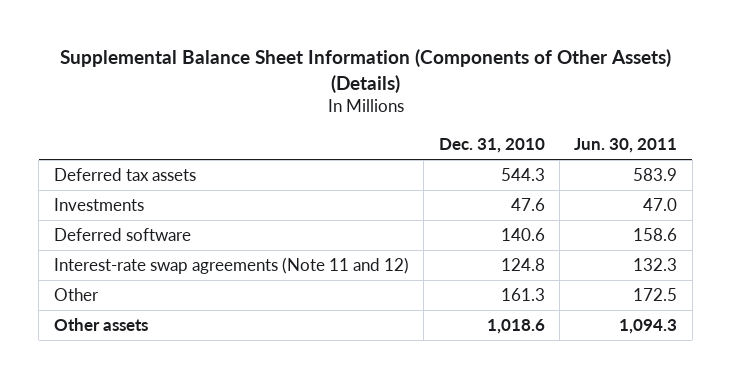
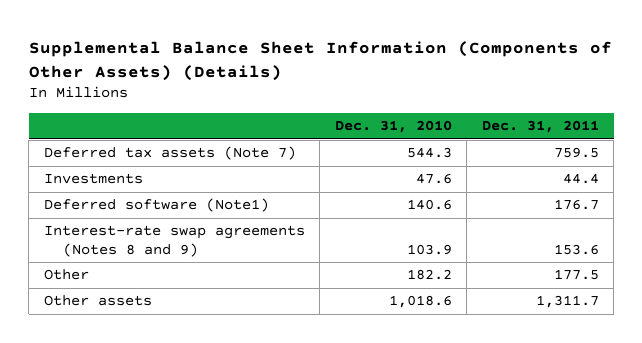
[574,137,678,153] Jun. 30, 2011 -> none
none -> [481,120,599,134] Dec. 31, 2011
[53,168,196,182] Deferred tax assets -> [43,146,296,161] Deferred tax assets (Note 7)
[53,228,191,242] Deferred software -> [43,198,269,213] Deferred software (Note1)
[53,257,409,275] Interest-rate swap agreements (Note 11 and 12) -> [43,225,305,258] Interest-rate swap agreements (Notes 8 and 9)
[500,258,545,272] 124.8 -> [406,244,452,256] 103.9
[500,288,545,302] 161.3 -> [406,269,452,281] 182.2

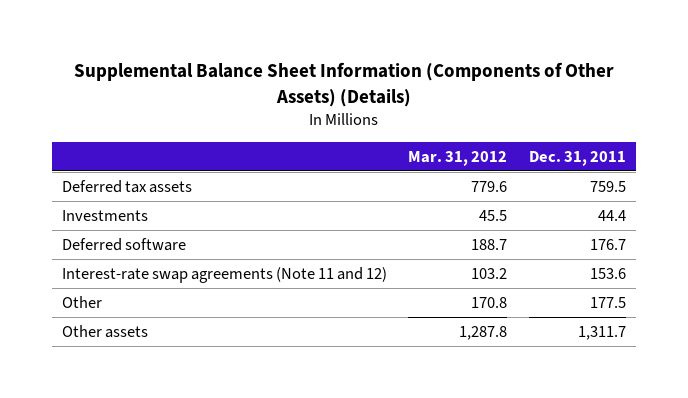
[334,120,452,134] Dec. 31, 2010 -> none
none -> [408,150,508,166] Mar. 31, 2012
[43,146,296,161] Deferred tax assets (Note 7) -> [62,179,193,193] Deferred tax assets
[43,198,269,213] Deferred software (Note1) -> [62,237,187,251] Deferred software
[43,225,305,258] Interest-rate swap agreements (Notes 8 and 9) -> [62,266,388,283] Interest-rate swap agreements (Note 11 and 12)

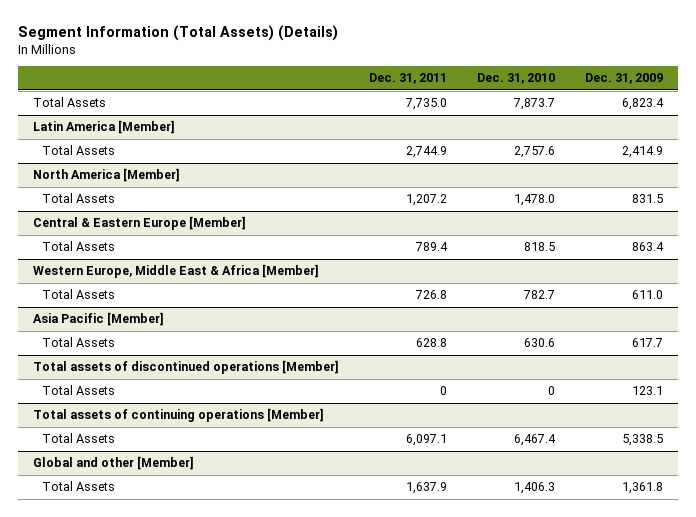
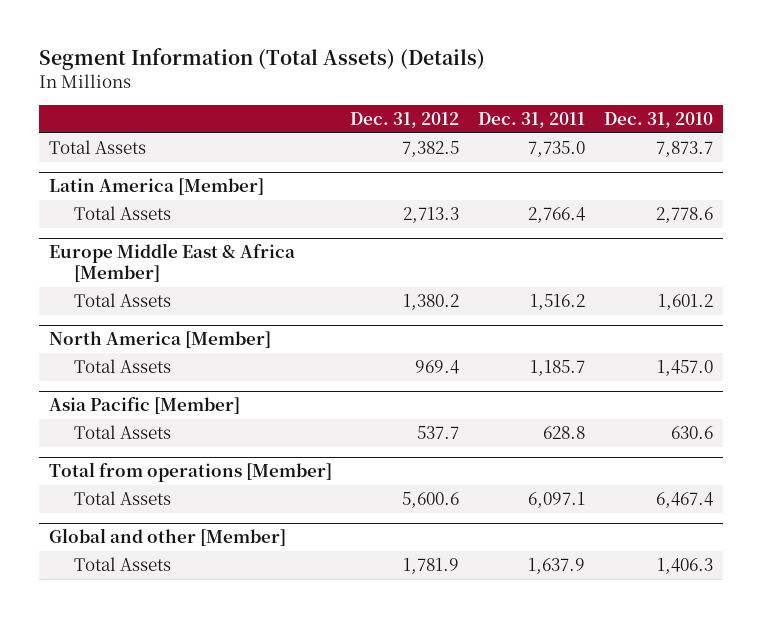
[585,73,664,85] Dec. 31, 2009 -> none
none -> [350,112,460,129] Dec. 31, 2012
[405,146,447,159] 2,744.9 -> [528,207,587,224] 2,766.4
[513,146,555,159] 2,757.6 -> [656,207,714,224] 2,778.6
none -> [48,243,295,283] Europe Middle East & Africa [Member]
none -> [74,293,172,308] Total Assets
[32,216,246,231] Central & Eastern Europe [Member] -> none
[42,241,116,252] Total Assets -> none
[32,264,319,279] Western Europe, Middle East & Africa [Member] -> none
[42,289,116,300] Total Assets -> none
[405,194,447,207] 1,207.2 -> [530,360,586,377] 1,185.7
[513,194,555,207] 1,478.0 -> [657,360,714,377] 1,457.0
[32,360,339,375] Total assets of discontinued operations [Member] -> none
[42,385,116,396] Total Assets -> none
[32,408,324,423] Total assets of continuing operations [Member] -> none
none -> [48,462,332,483] Total from operations [Member]

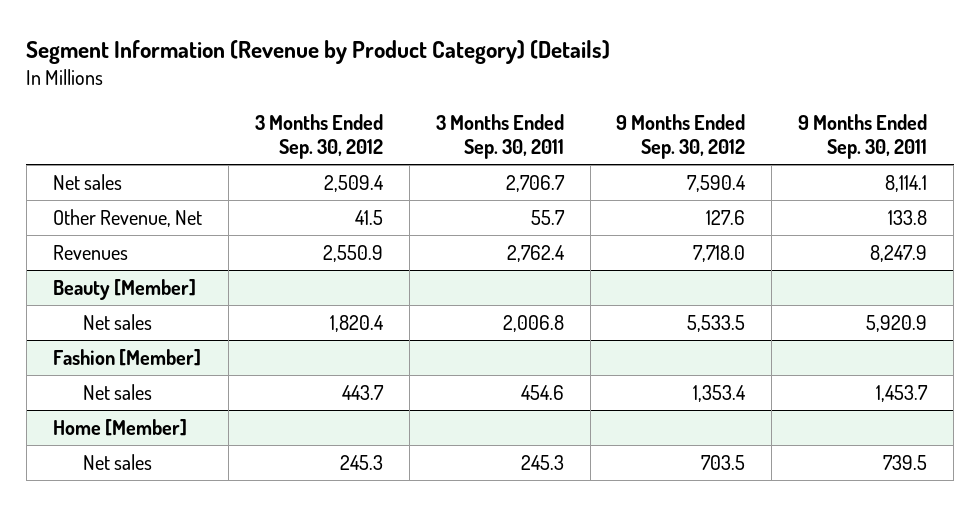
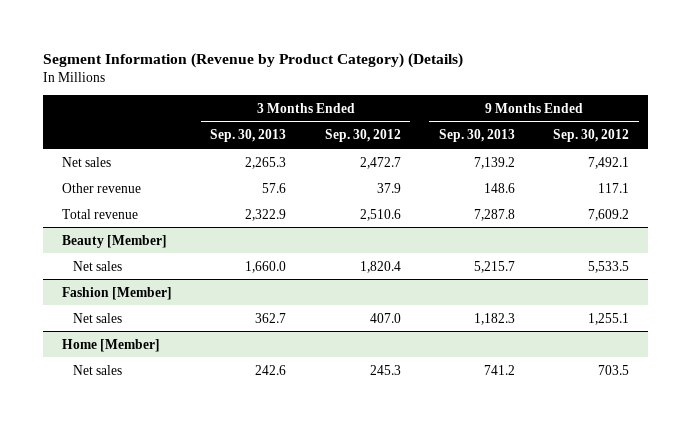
[435,113,564,160] 3 Months Ended Sep. 30, 2011 -> none
[798,113,928,160] 9 Months Ended Sep. 30, 2011 -> none
none -> [210,129,287,143] Sep. 30, 2013
none -> [438,129,515,143] Sep. 30, 2013
[52,244,128,260] Revenues -> none
[323,174,384,192] 2,509.4 -> [359,156,401,169] 2,472.7
[687,174,747,192] 7,590.4 -> [588,156,630,169] 7,492.1
[52,208,202,227] Other Revenue, Net -> [62,182,142,193] Other revenue
[354,209,383,225] 41.5 -> [376,182,401,193] 37.9
[706,209,746,225] 127.6 -> [598,182,630,193] 117.1
none -> [62,208,139,219] Total revenue
[341,384,384,400] 443.7 -> [369,312,401,323] 407.0
[693,384,747,402] 1,353.4 -> [588,312,630,325] 1,255.1

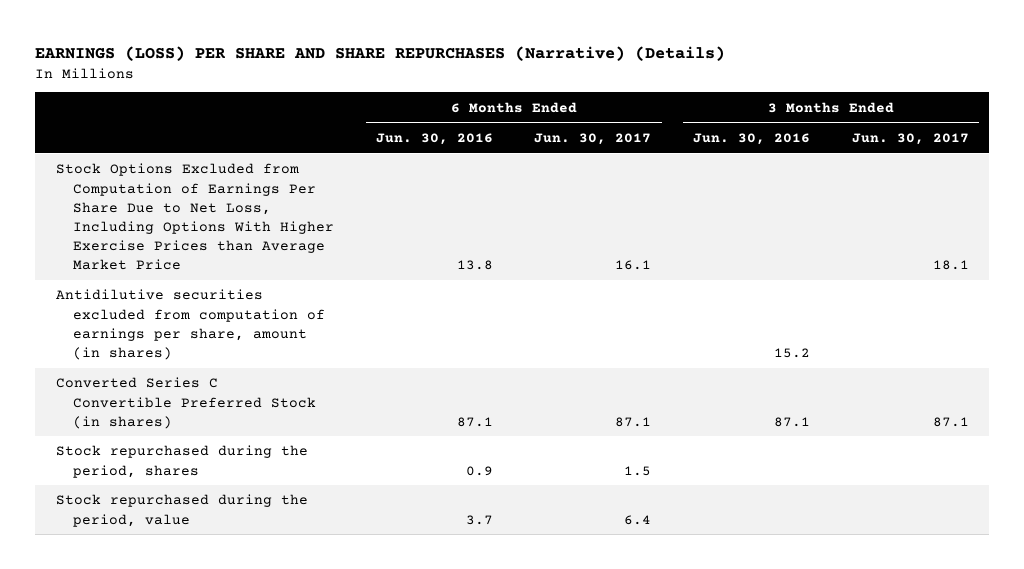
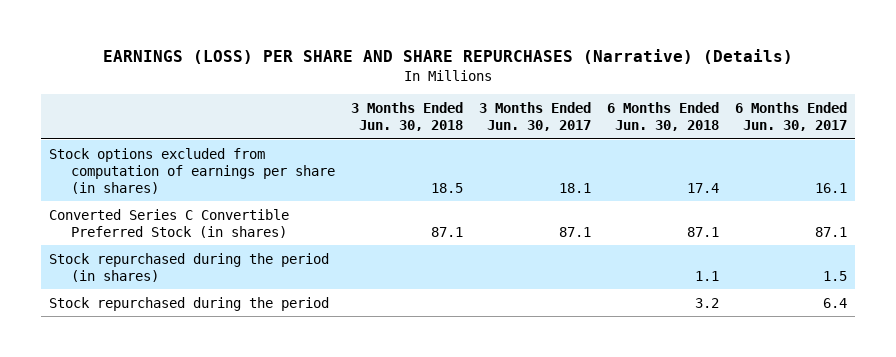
[375,132,493,145] Jun. 30, 2016 -> none
[693,132,811,145] Jun. 30, 2016 -> none
none -> [350,102,463,132] 3 Months Ended Jun. 30, 2018
none -> [606,102,719,132] 6 Months Ended Jun. 30, 2018
[55,289,326,360] Antidilutive securities excluded from computation of earnings per share, amount (in shares) -> none
[55,163,335,270] Stock Options Excluded from Computation of Earnings Per Share Due to Net Loss, Including Options With Higher Exercise Prices than Average Market Price -> [48,147,335,194] Stock options excluded from computation of earnings per share (in shares)
[55,445,308,478] Stock repurchased during the period, shares -> [48,252,329,282] Stock repurchased during the period (in shares)
[55,494,308,527] Stock repurchased during the period, value -> [48,296,329,311] Stock repurchased during the period

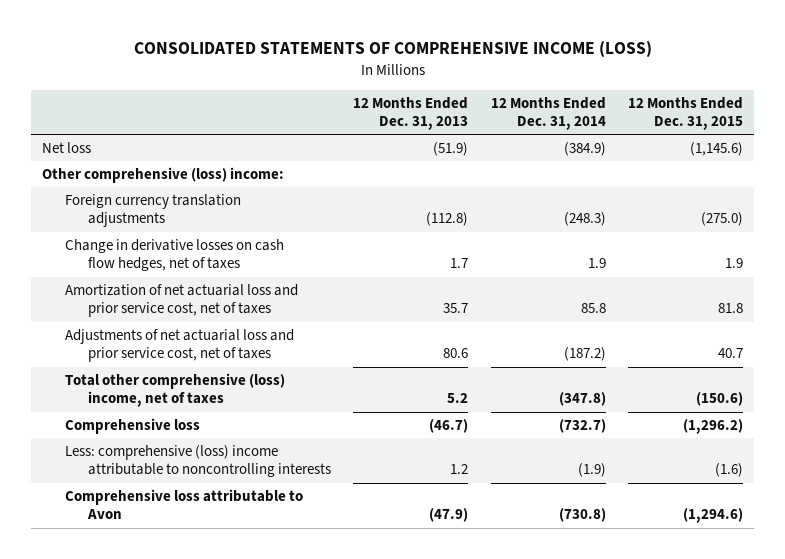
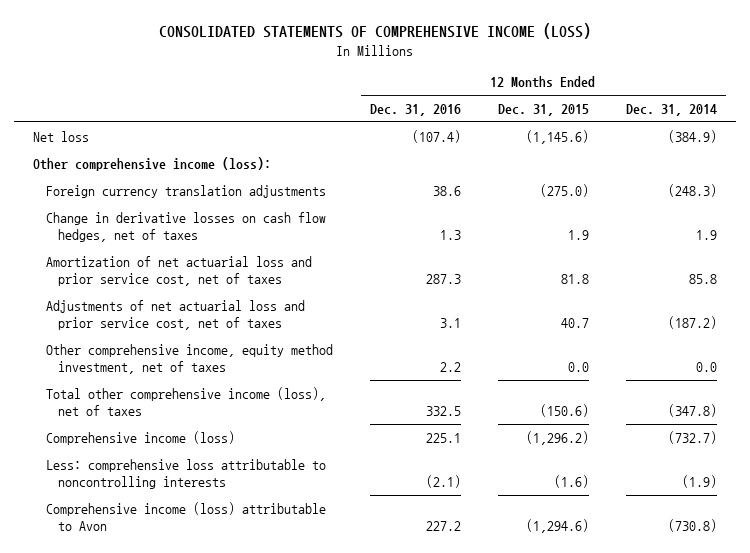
[353,96,469,131] 12 Months Ended Dec. 31, 2013 -> none
none -> [369,103,461,116] Dec. 31, 2016
[41,167,284,184] Other comprehensive (loss) income: -> [32,156,271,171] Other comprehensive income (loss):
none -> [45,343,333,375] Other comprehensive income, equity method investment, net of taxes
[65,373,286,408] Total other comprehensive (loss) income, net of taxes -> [45,386,326,417] Total other comprehensive income (loss), net of taxes
[65,418,201,435] Comprehensive loss -> [45,430,235,445] Comprehensive income (loss)
[65,445,332,478] Less: comprehensive (loss) income attributable to noncontrolling interests -> [45,458,326,490] Less: comprehensive loss attributable to noncontrolling interests
[65,489,304,520] Comprehensive loss attributable to Avon -> [45,501,326,532] Comprehensive income (loss) attributable to Avon

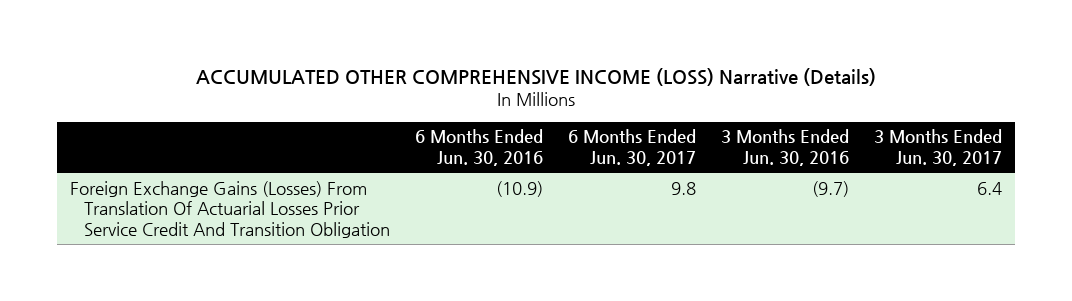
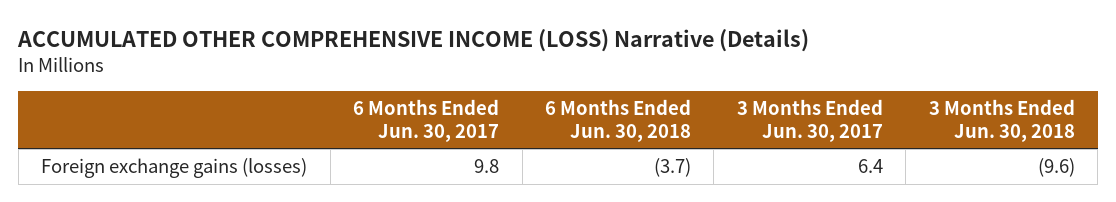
[415,129,544,167] 6 Months Ended Jun. 30, 2016 -> none
[721,129,850,167] 3 Months Ended Jun. 30, 2016 -> none
none -> [545,99,692,142] 6 Months Ended Jun. 30, 2018
none -> [928,99,1075,142] 3 Months Ended Jun. 30, 2018
[69,180,391,239] Foreign Exchange Gains (Losses) From Translation Of Actuarial Losses Prior Service Credit And Transition Obligation -> [41,158,308,179] Foreign exchange gains (losses)

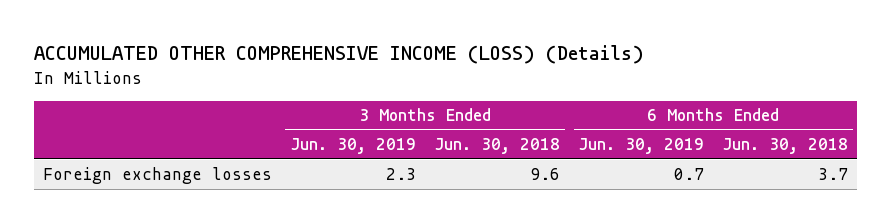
[17,29,810,53] ACCUMULATED OTHER COMPREHENSIVE INCOME (LOSS) Narrative (Details) -> [33,45,644,65] ACCUMULATED OTHER COMPREHENSIVE INCOME (LOSS) (Details)
[353,99,500,142] 6 Months Ended Jun. 30, 2017 -> none
[736,99,883,142] 3 Months Ended Jun. 30, 2017 -> none
none -> [289,138,416,155] Jun. 30, 2019
none -> [578,138,705,155] Jun. 30, 2019
[41,158,308,179] Foreign exchange gains (losses) -> [42,167,272,185] Foreign exchange losses
[654,158,692,178] (3.7) -> [818,168,849,181] 3.7
[1037,158,1075,178] (9.6) -> [529,168,560,181] 9.6

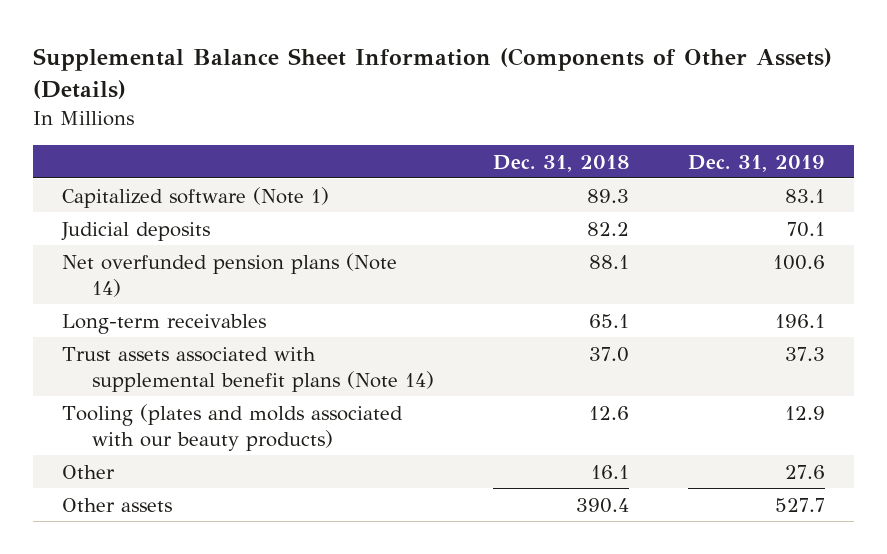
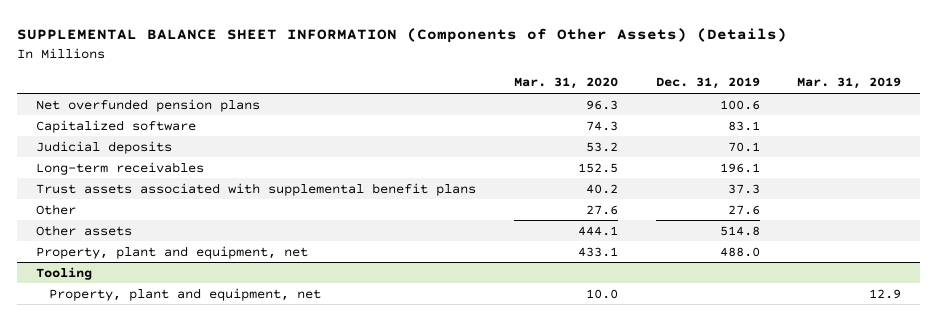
[32,47,832,99] Supplemental Balance Sheet Information (Components of Other Assets) (Details) -> [17,27,788,43] SUPPLEMENTAL BALANCE SHEET INFORMATION (Components of Other Assets) (Details)
[493,154,630,172] Dec. 31, 2018 -> none
none -> [513,77,618,90] Mar. 31, 2020
none -> [797,77,902,90] Mar. 31, 2019
none -> [35,98,260,112] Net overfunded pension plans
[62,186,330,208] Capitalized software (Note 1) -> [35,119,196,133] Capitalized software
[62,252,398,297] Net overfunded pension plans (Note 14) -> none
[62,403,404,451] Tooling (plates and molds associated with our beauty products) -> none
[62,346,435,392] Trust assets associated with supplemental benefit plans (Note 14) -> [35,182,476,196] Trust assets associated with supplemental benefit plans
[774,497,825,512] 527.7 -> [719,225,760,236] 514.8
none -> [35,245,308,259] Property, plant and equipment, net
none -> [35,266,92,280] Tooling
none -> [48,287,321,301] Property, plant and equipment, net

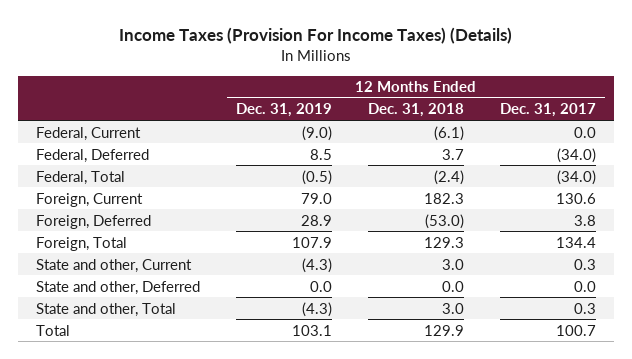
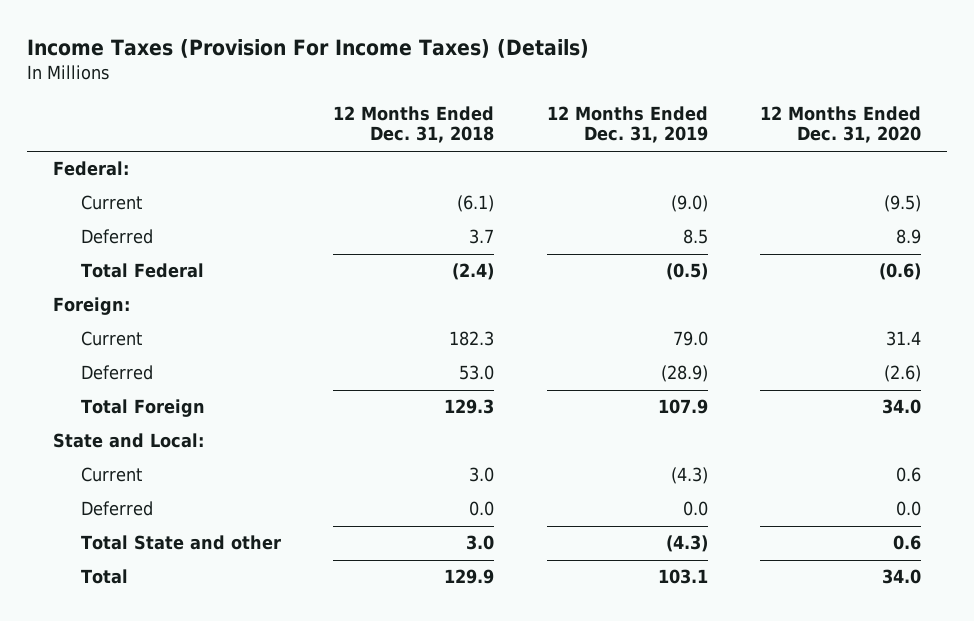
[499,103,596,118] Dec. 31, 2017 -> none
none -> [759,105,921,144] 12 Months Ended Dec. 31, 2020
none -> [53,161,130,177] Federal:
[36,126,142,141] Federal, Current -> [81,195,143,211] Current
[36,148,150,163] Federal, Deferred -> [81,229,154,245] Deferred
[36,170,126,185] Federal, Total -> [81,263,205,279] Total Federal
none -> [53,297,131,316] Foreign:
[36,192,144,207] Foreign, Current -> [81,331,143,347] Current
[36,214,152,229] Foreign, Deferred -> [81,365,154,381] Deferred
[301,214,333,226] 28.9 -> [660,365,708,383] (28.9)
[425,213,465,229] (53.0) -> [459,365,495,381] 53.0
[36,236,128,251] Foreign, Total -> [81,399,206,418] Total Foreign
none -> [53,433,205,449] State and Local:
[36,258,193,273] State and other, Current -> [81,467,143,483] Current
[36,280,201,295] State and other, Deferred -> [81,501,154,517] Deferred
[36,302,177,317] State and other, Total -> [81,535,282,551] Total State and other

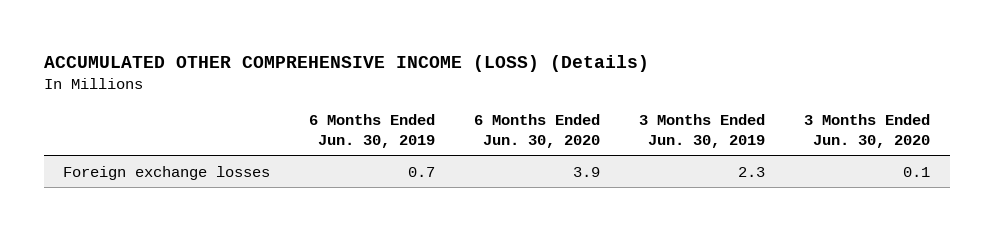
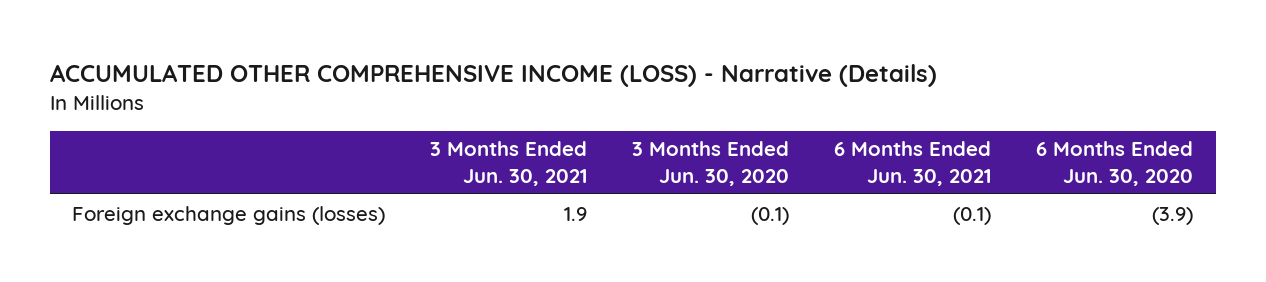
[43,54,649,72] ACCUMULATED OTHER COMPREHENSIVE INCOME (LOSS) (Details) -> [49,64,937,88] ACCUMULATED OTHER COMPREHENSIVE INCOME (LOSS) - Narrative (Details)
[309,113,436,148] 6 Months Ended Jun. 30, 2019 -> none
[639,113,766,148] 3 Months Ended Jun. 30, 2019 -> none
none -> [430,141,588,186] 3 Months Ended Jun. 30, 2021
none -> [834,141,992,186] 6 Months Ended Jun. 30, 2021
[63,165,271,180] Foreign exchange losses -> [72,205,386,225] Foreign exchange gains (losses)
[573,166,601,177] 3.9 -> [1152,206,1194,225] (3.9)
[903,166,931,177] 0.1 -> [751,206,790,225] (0.1)

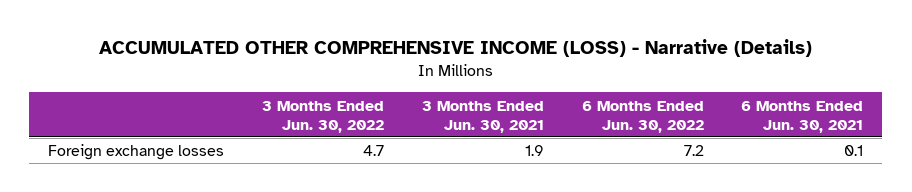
[632,141,790,186] 3 Months Ended Jun. 30, 2020 -> none
[1036,141,1194,186] 6 Months Ended Jun. 30, 2020 -> none
none -> [262,100,385,133] 3 Months Ended Jun. 30, 2022
none -> [581,100,704,133] 6 Months Ended Jun. 30, 2022
[72,205,386,225] Foreign exchange gains (losses) -> [48,144,225,161] Foreign exchange losses
[953,206,992,225] (0.1) -> [844,145,864,157] 0.1

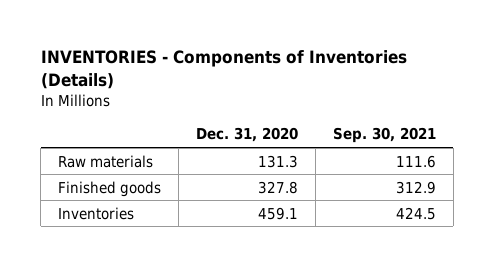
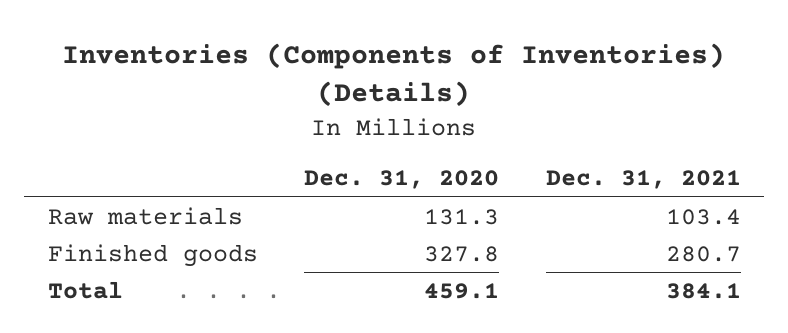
[40,50,407,90] INVENTORIES - Components of Inventories (Details) -> [62,42,726,108] Inventories (Components of Inventories) (Details)
[332,127,436,144] Sep. 30, 2021 -> none
none -> [545,170,741,190] Dec. 31, 2021
[58,206,135,220] Inventories -> [47,280,123,299] Total

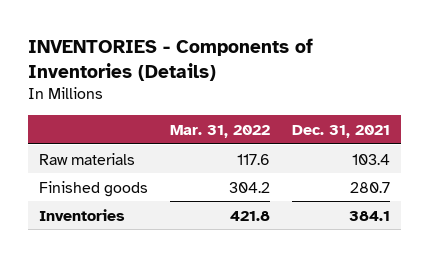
[62,42,726,108] Inventories (Components of Inventories) (Details) -> [28,38,314,81] INVENTORIES - Components of Inventories (Details)
[304,170,500,190] Dec. 31, 2020 -> none
none -> [170,124,271,138] Mar. 31, 2022
[47,280,123,299] Total -> [39,208,126,221] Inventories

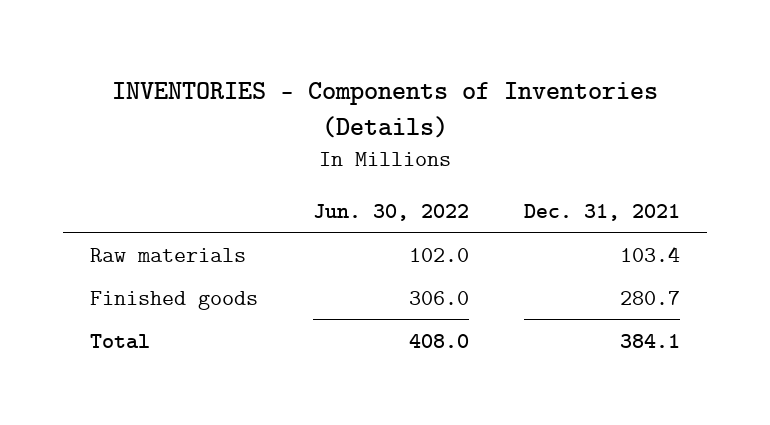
[170,124,271,138] Mar. 31, 2022 -> none
none -> [312,203,469,221] Jun. 30, 2022
[39,208,126,221] Inventories -> [89,333,150,349] Total

